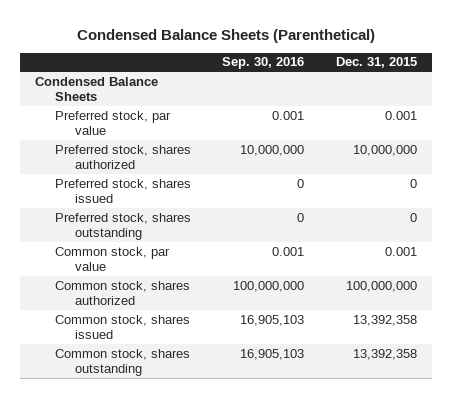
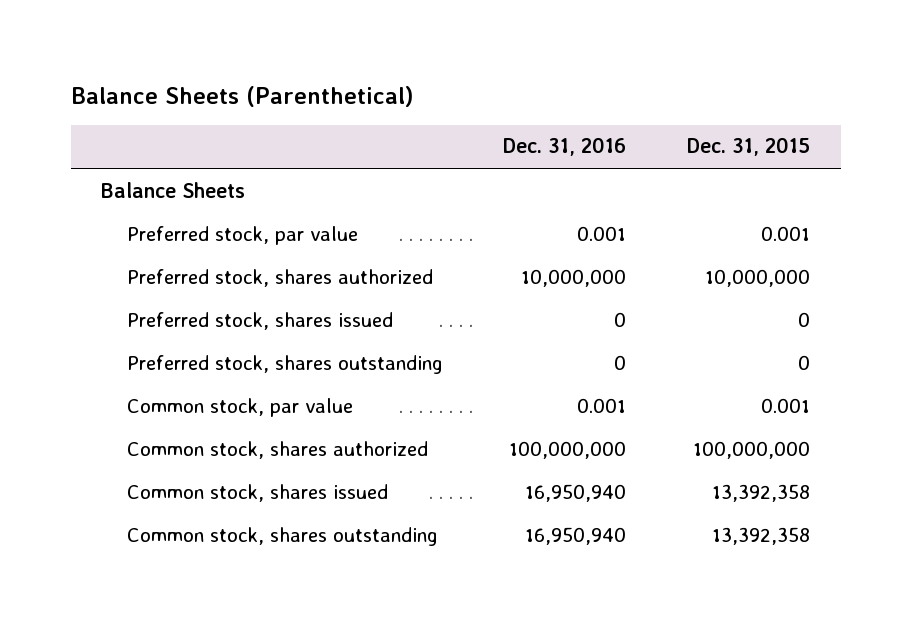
[77,28,376,43] Condensed Balance Sheets (Parenthetical) -> [70,85,414,107] Balance Sheets (Parenthetical)
[222,57,305,70] Sep. 30, 2016 -> none
none -> [503,137,627,157] Dec. 31, 2016
[35,76,159,102] Condensed Balance Sheets -> [101,181,246,198] Balance Sheets

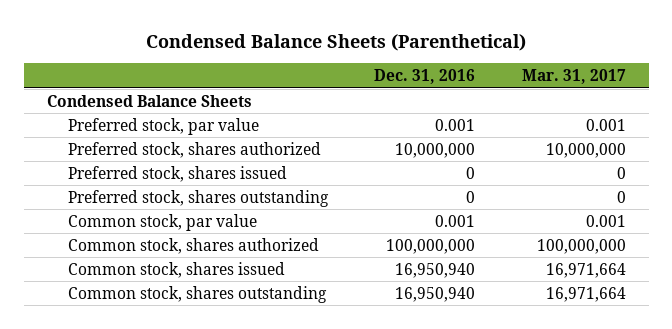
[70,85,414,107] Balance Sheets (Parenthetical) -> [146,33,527,51] Condensed Balance Sheets (Parenthetical)
[687,137,811,157] Dec. 31, 2015 -> none
none -> [521,69,626,85] Mar. 31, 2017
[101,181,246,198] Balance Sheets -> [46,94,252,107] Condensed Balance Sheets

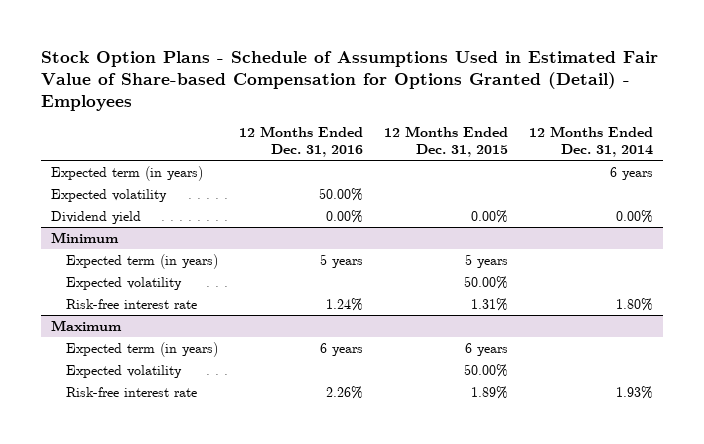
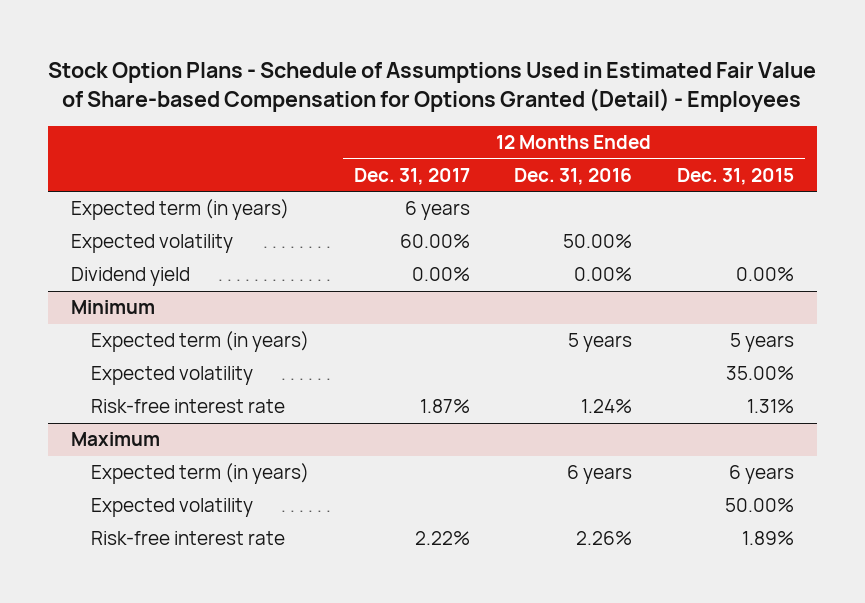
[528,125,653,158] 12 Months Ended Dec. 31, 2014 -> none
none -> [353,167,470,185] Dec. 31, 2017
[463,275,508,289] 50.00% -> [726,366,795,381] 35.00%

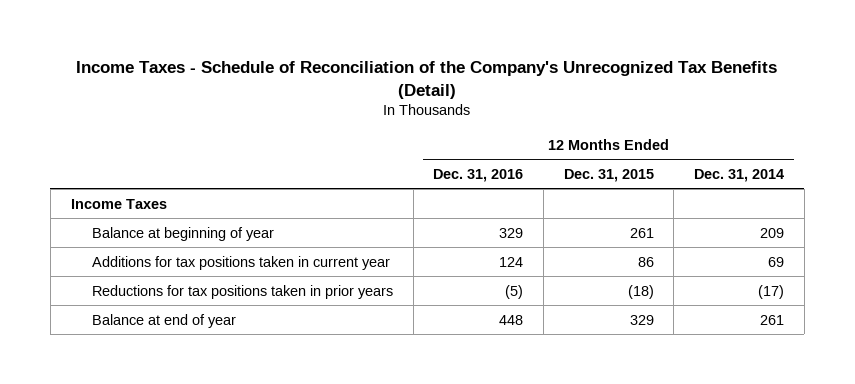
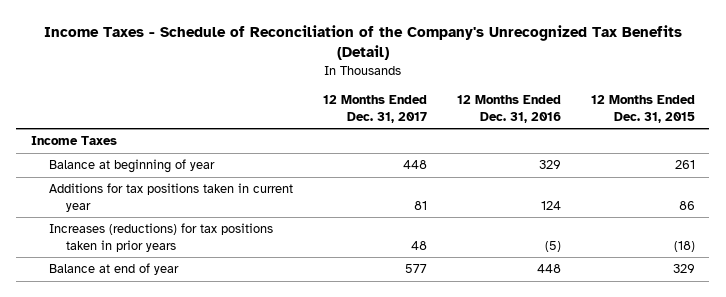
[694,168,785,182] Dec. 31, 2014 -> none
none -> [322,95,427,123] 12 Months Ended Dec. 31, 2017
[91,284,393,299] Reductions for tax positions taken in prior years -> [48,223,273,252] Increases (reductions) for tax positions taken in prior years

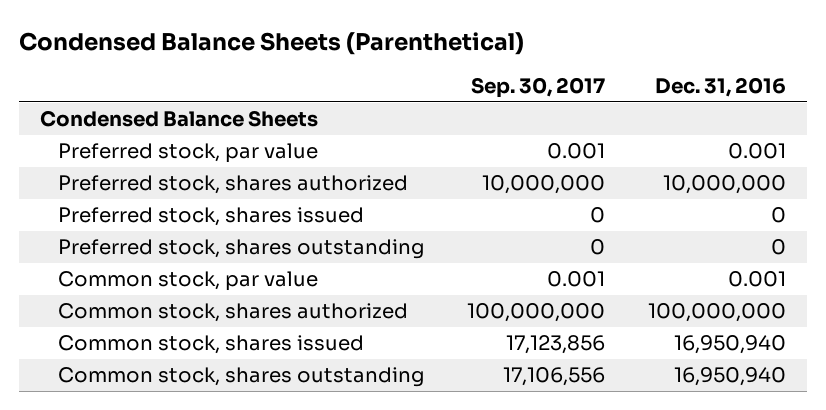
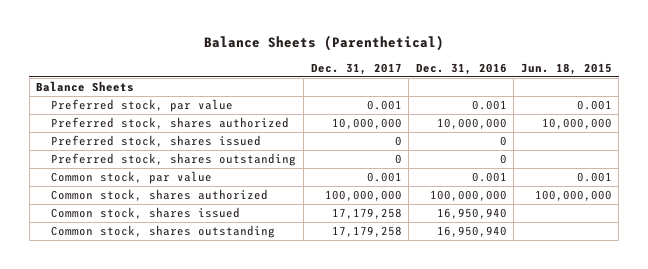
[18,32,524,56] Condensed Balance Sheets (Parenthetical) -> [203,35,444,52] Balance Sheets (Parenthetical)
[471,77,606,99] Sep. 30, 2017 -> none
none -> [310,62,402,75] Dec. 31, 2017
none -> [520,62,612,75] Jun. 18, 2015
[40,110,319,128] Condensed Balance Sheets -> [36,81,135,93] Balance Sheets

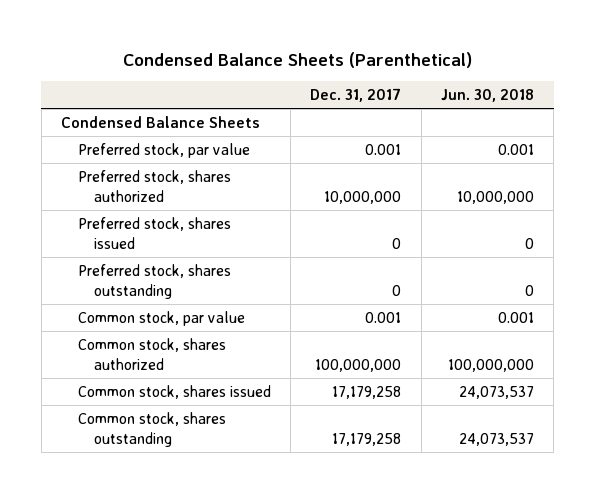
[203,35,444,52] Balance Sheets (Parenthetical) -> [122,51,472,68] Condensed Balance Sheets (Parenthetical)
[415,62,507,75] Dec. 31, 2016 -> none
[520,62,612,75] Jun. 18, 2015 -> none
none -> [441,89,535,103] Jun. 30, 2018
[36,81,135,93] Balance Sheets -> [61,115,261,128] Condensed Balance Sheets

